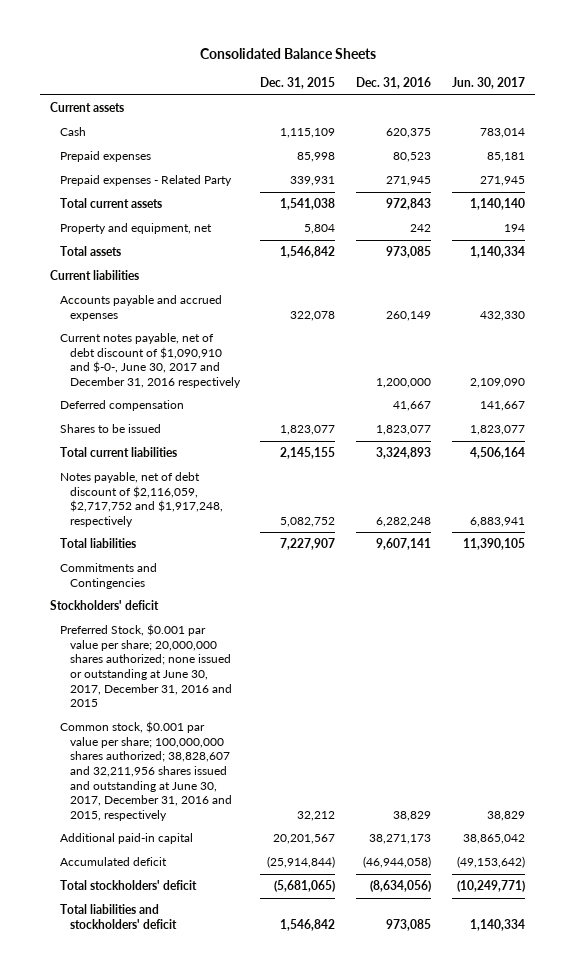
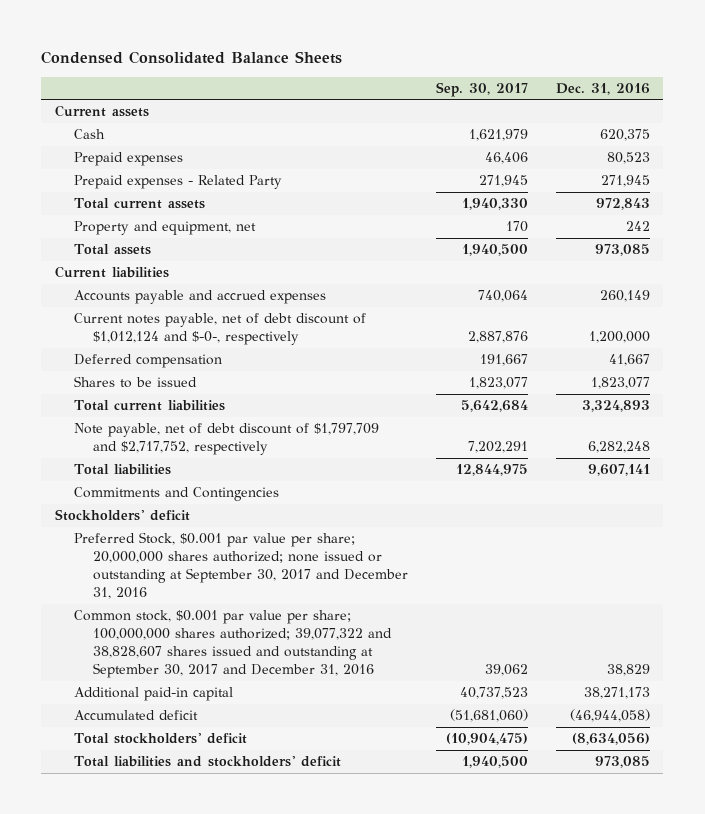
[199,47,376,59] Consolidated Balance Sheets -> [41,50,343,64] Condensed Consolidated Balance Sheets
[260,77,336,90] Dec. 31, 2015 -> none
[451,77,525,90] Jun. 30, 2017 -> none
none -> [435,81,528,97] Sep. 30, 2017
[59,333,241,389] Current notes payable, net of debt discount of $1,090,910 and $-0-, June 30, 2017 and December 31, 2016 respectively -> [74,313,367,346] Current notes payable, net of debt discount of $1,012,124 and $-0-, respectively
[59,472,223,528] Notes payable, net of debt discount of $2,116,059, $2,717,752 and $1,917,248, respectively -> [74,423,380,456] Note payable, net of debt discount of $1,797,709 and $2,717,752, respectively
[59,624,232,708] Preferred Stock, $0.001 par value per share; 20,000,000 shares authorized; none issued or outstanding at June 30, 2017, December 31, 2016 and 2015 -> [74,532,409,600] Preferred Stock, $0.001 par value per share; 20,000,000 shares authorized; none issued or outstanding at September 30, 2017 and December 31, 2016
[59,721,232,821] Common stock, $0.001 par value per share; 100,000,000 shares authorized; 38,828,607 and 32,211,956 shares issued and outstanding at June 30, 2017, December 31, 2016 and 2015, respectively -> [74,610,393,679] Common stock, $0.001 par value per share; 100,000,000 shares authorized; 39,077,322 and 38,828,607 shares issued and outstanding at September 30, 2017 and December 31, 2016

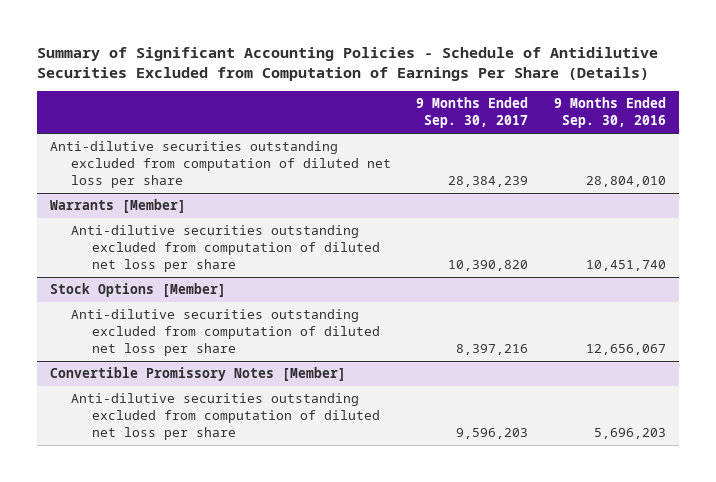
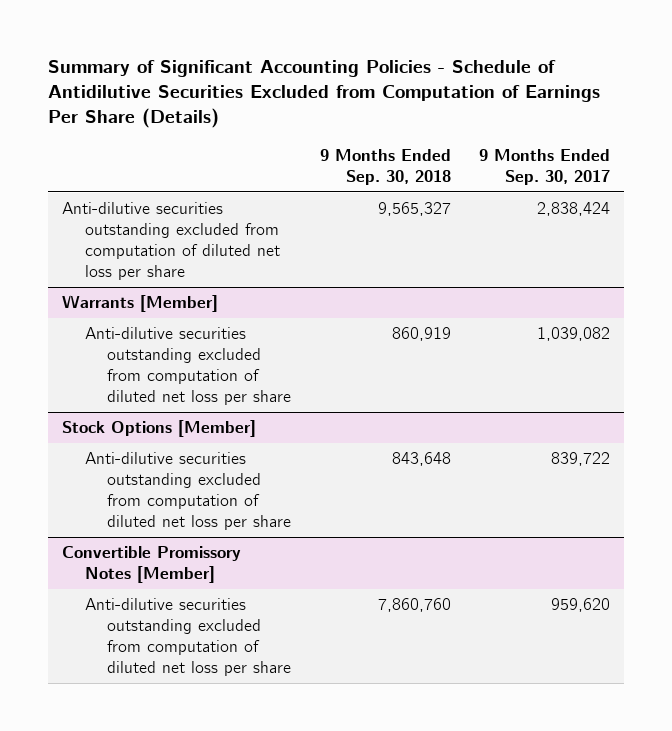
[553,97,666,129] 9 Months Ended Sep. 30, 2016 -> none
none -> [319,148,451,185] 9 Months Ended Sep. 30, 2018
[448,176,529,188] 28,384,239 -> [536,202,610,217] 2,838,424
[448,260,529,272] 10,390,820 -> [536,327,610,342] 1,039,082
[456,344,529,356] 8,397,216 -> [550,452,610,467] 839,722
[456,428,529,440] 9,596,203 -> [550,598,610,613] 959,620

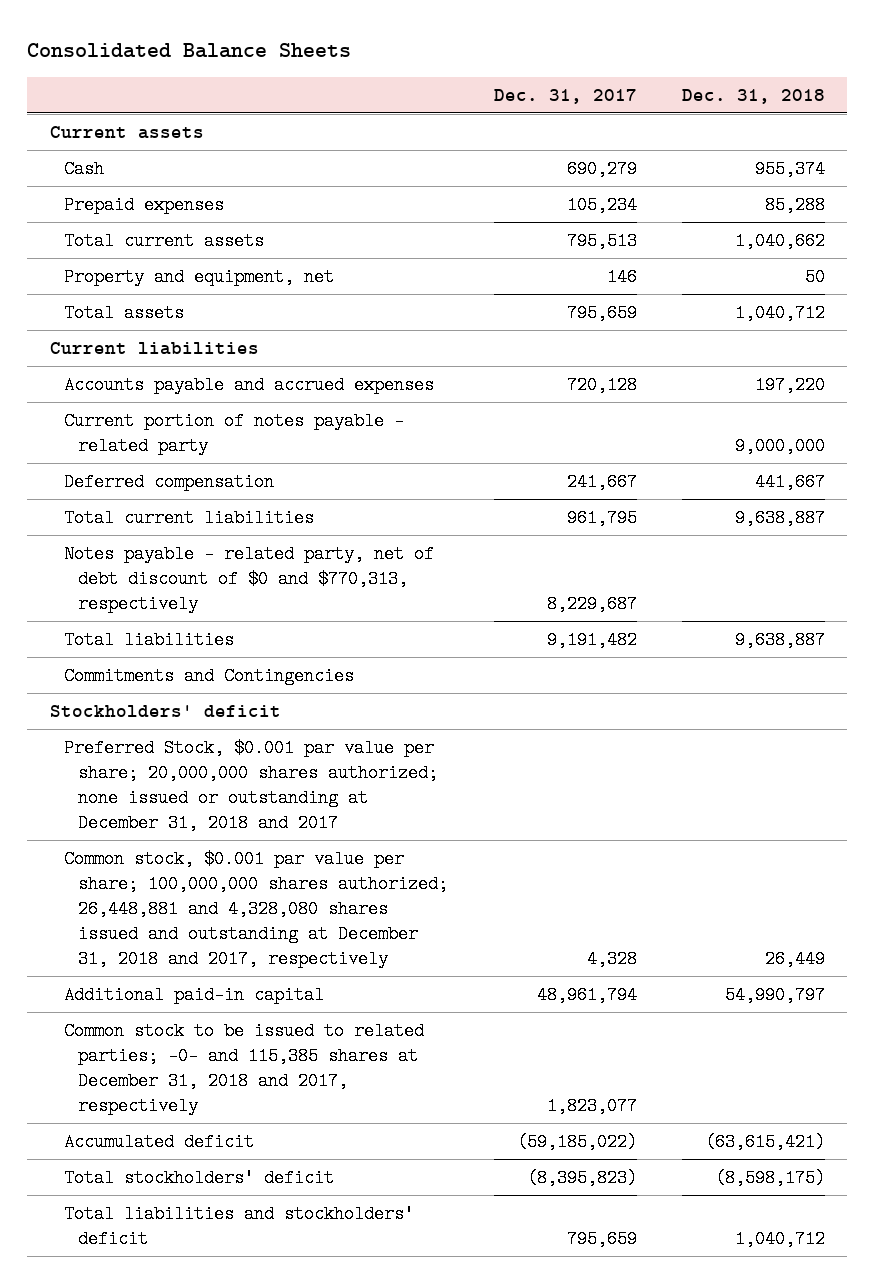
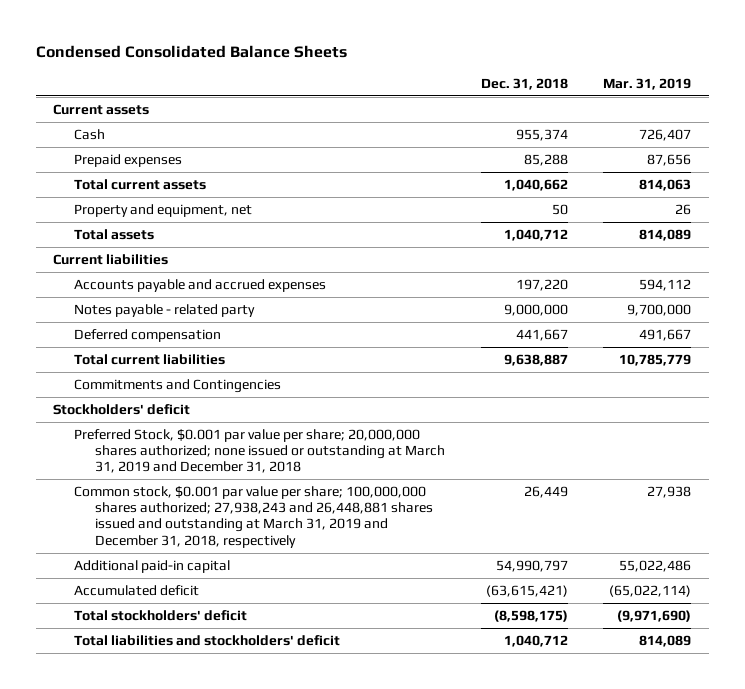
[26,43,351,59] Consolidated Balance Sheets -> [35,45,347,59] Condensed Consolidated Balance Sheets
[493,88,637,104] Dec. 31, 2017 -> none
none -> [603,77,692,90] Mar. 31, 2019
[63,411,404,455] Current portion of notes payable - related party -> [74,303,256,317] Notes payable - related party
[63,544,434,613] Notes payable - related party, net of debt discount of $0 and $770,313, respectively -> none
[63,630,234,649] Total liabilities -> none
[63,738,439,832] Preferred Stock, $0.001 par value per share; 20,000,000 shares authorized; none issued or outstanding at December 31, 2018 and 2017 -> [74,428,445,474] Preferred Stock, $0.001 par value per share; 20,000,000 shares authorized; none issued or outstanding at March 31, 2019 and December 31, 2018
[63,849,449,968] Common stock, $0.001 par value per share; 100,000,000 shares authorized; 26,448,881 and 4,328,080 shares issued and outstanding at December 31, 2018 and 2017, respectively -> [74,485,433,548] Common stock, $0.001 par value per share; 100,000,000 shares authorized; 27,938,243 and 26,448,881 shares issued and outstanding at March 31, 2019 and December 31, 2018, respectively
[63,1021,424,1115] Common stock to be issued to related parties; -0- and 115,385 shares at December 31, 2018 and 2017, respectively -> none

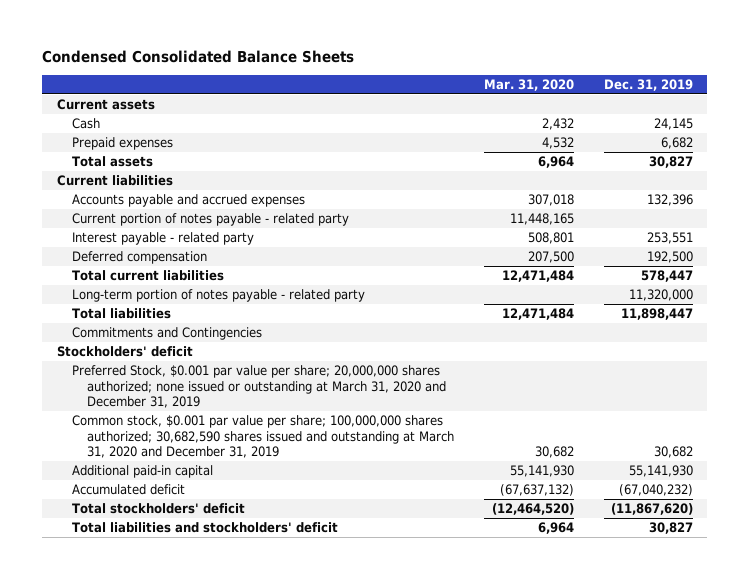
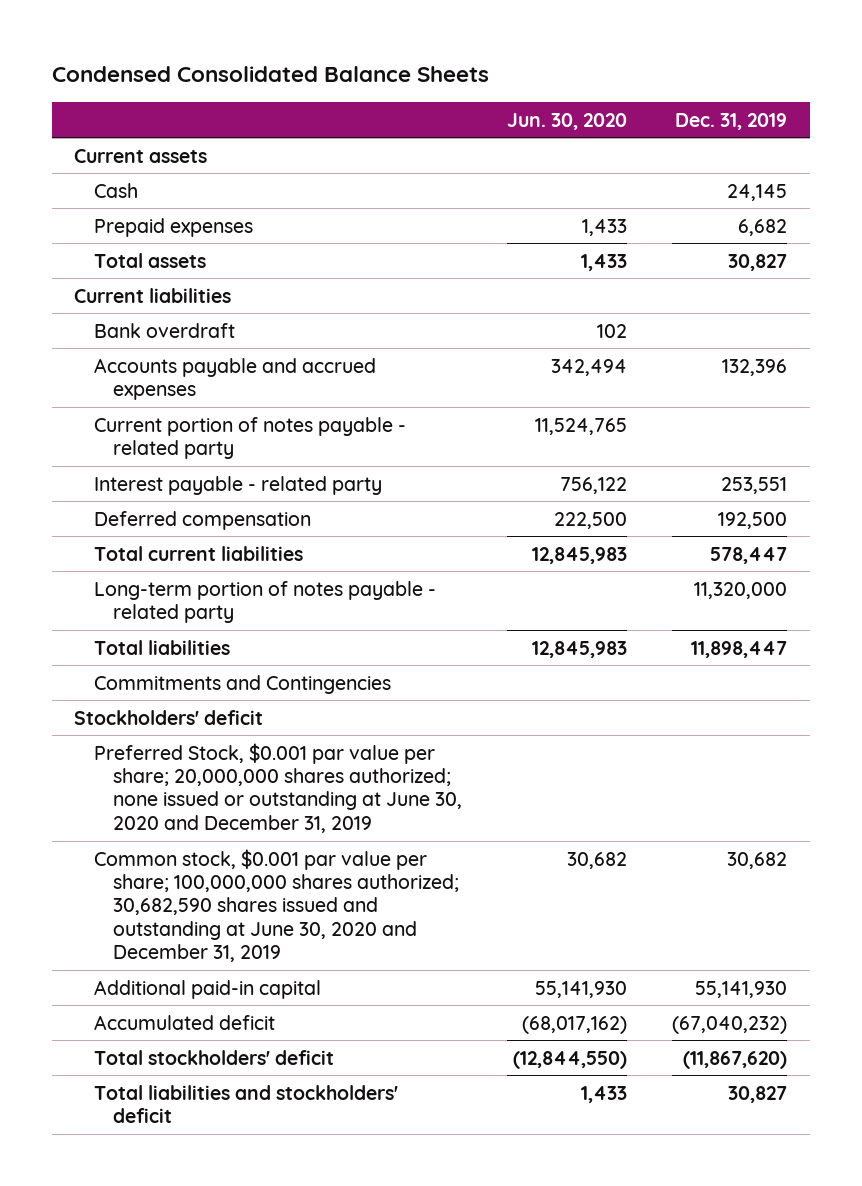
[483,78,574,91] Mar. 31, 2020 -> none
none -> [507,112,628,130] Jun. 30, 2020
none -> [93,322,235,338] Bank overdraft
[72,365,447,409] Preferred Stock, $0.001 par value per share; 20,000,000 shares authorized; none issued or outstanding at March 31, 2020 and December 31, 2019 -> [93,742,462,833] Preferred Stock, $0.001 par value per share; 20,000,000 shares authorized; none issued or outstanding at June 30, 2020 and December 31, 2019
[72,415,455,459] Common stock, $0.001 par value per share; 100,000,000 shares authorized; 30,682,590 shares issued and outstanding at March 31, 2020 and December 31, 2019 -> [93,848,459,963] Common stock, $0.001 par value per share; 100,000,000 shares authorized; 30,682,590 shares issued and outstanding at June 30, 2020 and December 31, 2019

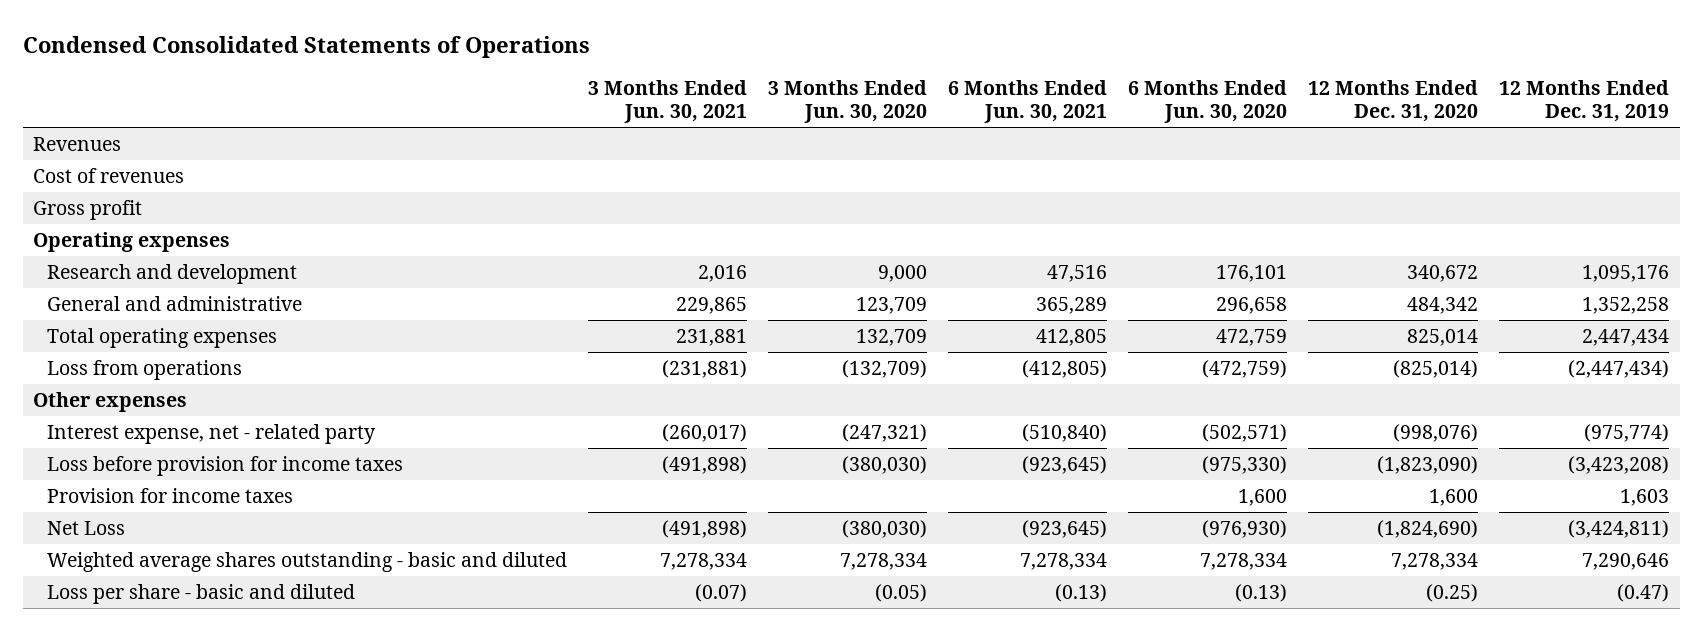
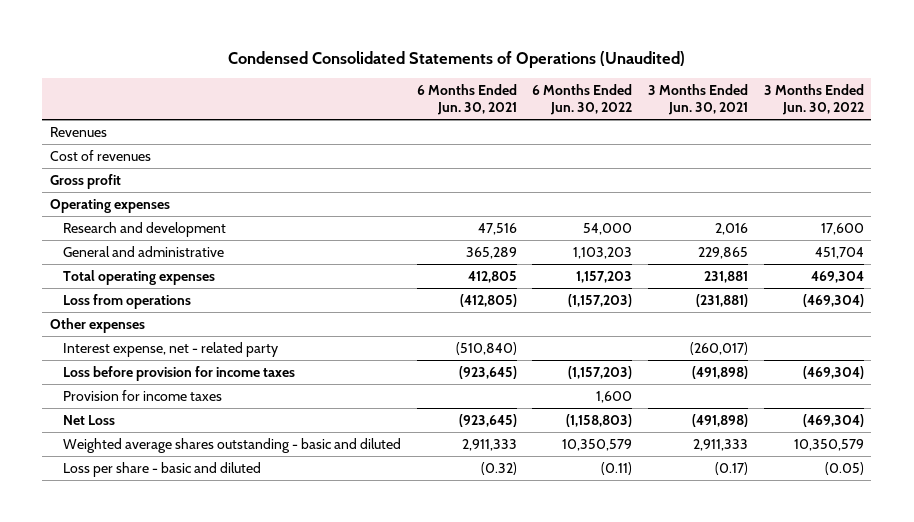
[22,35,590,58] Condensed Consolidated Statements of Operations -> [227,51,685,69] Condensed Consolidated Statements of Operations (Unaudited)
[768,80,928,124] 3 Months Ended Jun. 30, 2020 -> none
[1128,80,1288,124] 6 Months Ended Jun. 30, 2020 -> none
[1308,80,1479,123] 12 Months Ended Dec. 31, 2020 -> none
[1499,80,1670,123] 12 Months Ended Dec. 31, 2019 -> none
none -> [532,84,633,116] 6 Months Ended Jun. 30, 2022
none -> [763,84,864,116] 3 Months Ended Jun. 30, 2022
[660,553,748,571] 7,278,334 -> [693,438,749,451] 2,911,333
[1020,553,1108,571] 7,278,334 -> [461,438,517,451] 2,911,333
[695,584,748,603] (0.07) -> [715,461,749,475] (0.17)
[1055,584,1108,603] (0.13) -> [480,461,517,475] (0.32)

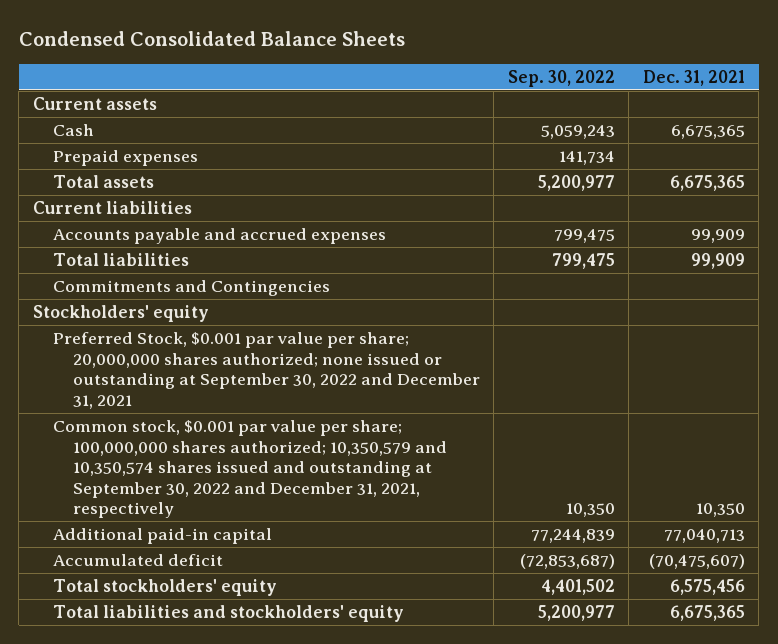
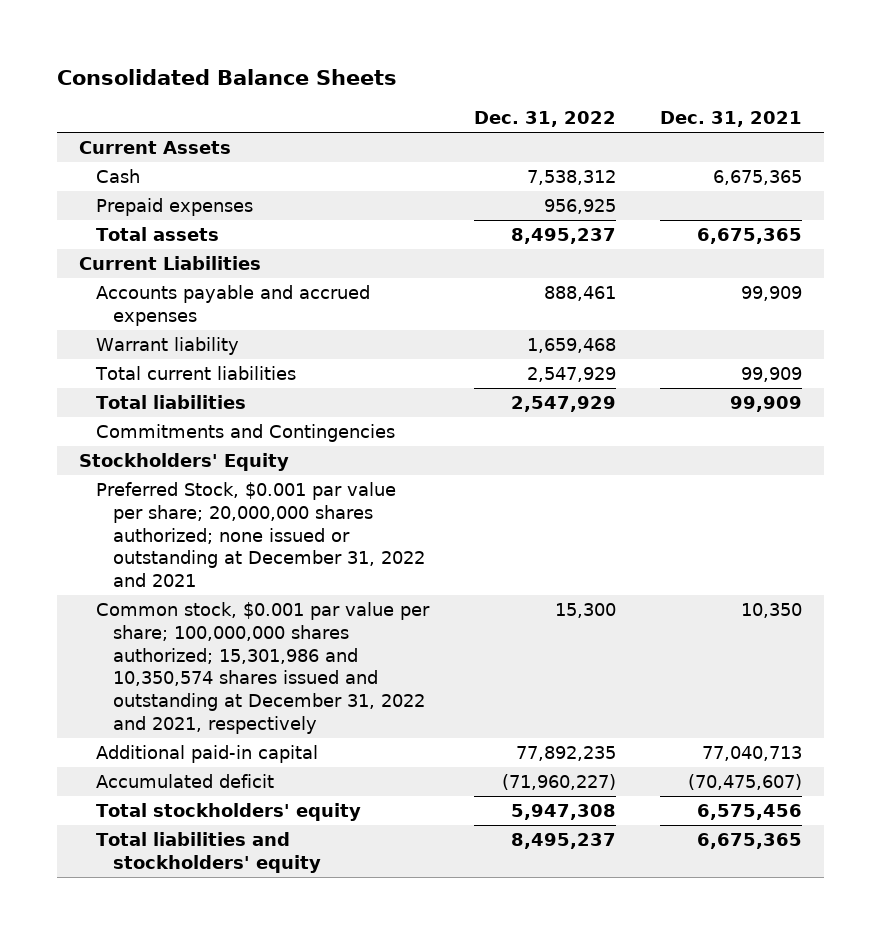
[18,31,405,47] Condensed Consolidated Balance Sheets -> [57,69,398,86] Consolidated Balance Sheets
[507,69,615,87] Sep. 30, 2022 -> none
none -> [473,111,616,128] Dec. 31, 2022
[32,97,157,111] Current assets -> [79,141,232,155] Current Assets
[32,201,192,215] Current liabilities -> [79,256,262,271] Current Liabilities
none -> [96,337,240,356] Warrant liability
none -> [95,366,297,381] Total current liabilities
[32,305,209,323] Stockholders' equity -> [79,453,290,472] Stockholders' Equity
[52,332,480,409] Preferred Stock, $0.001 par value per share; 20,000,000 shares authorized; none issued or outstanding at September 30, 2022 and December 31, 2021 -> [96,482,426,587] Preferred Stock, $0.001 par value per share; 20,000,000 shares authorized; none issued or outstanding at December 31, 2022 and 2021
[52,420,447,518] Common stock, $0.001 par value per share; 100,000,000 shares authorized; 10,350,579 and 10,350,574 shares issued and outstanding at September 30, 2022 and December 31, 2021, respectively -> [96,602,431,734] Common stock, $0.001 par value per share; 100,000,000 shares authorized; 15,301,986 and 10,350,574 shares issued and outstanding at December 31, 2022 and 2021, respectively

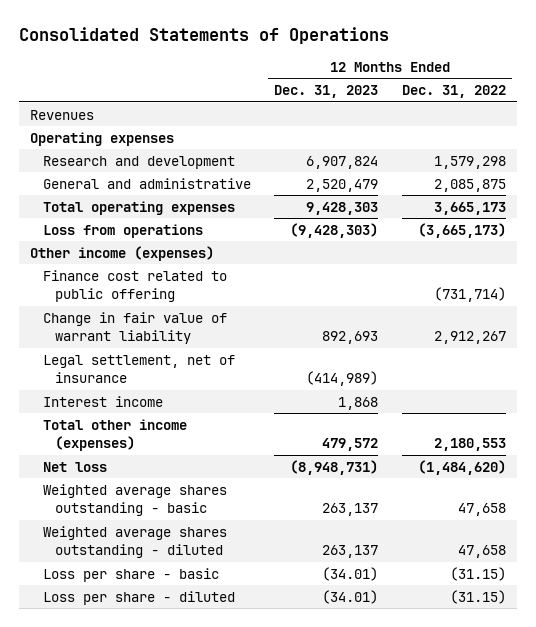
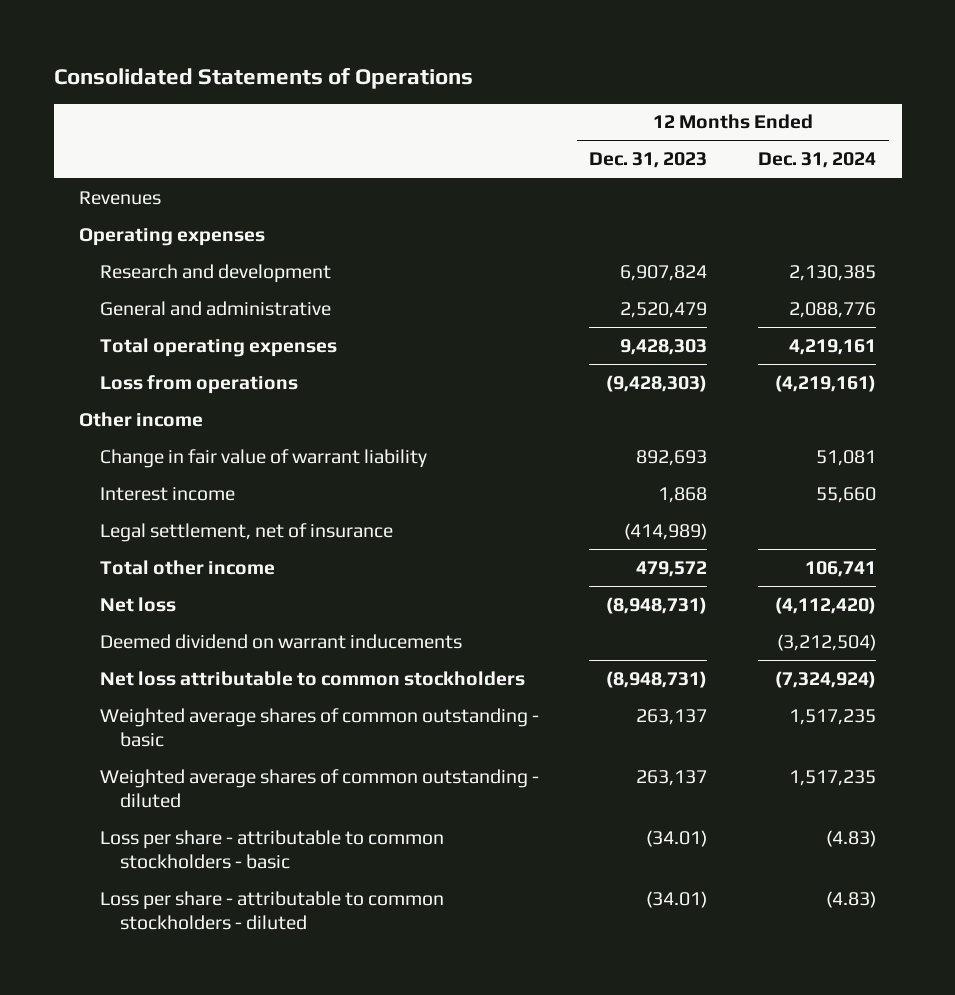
[401,85,506,99] Dec. 31, 2022 -> none
none -> [758,152,877,169] Dec. 31, 2024
[42,269,227,303] Finance cost related to public offering -> none
[30,245,215,261] Other income (expenses) -> [79,411,204,427] Other income
[42,354,235,384] Legal settlement, net of insurance -> [99,522,393,542] Legal settlement, net of insurance
[42,418,187,452] Total other income (expenses) -> [99,559,275,575] Total other income
none -> [99,633,462,649] Deemed dividend on warrant inducements
none -> [99,670,525,686] Net loss attributable to common stockholders
[42,483,227,517] Weighted average shares outstanding - basic -> [99,707,539,747] Weighted average shares of common outstanding - basic
[42,525,227,559] Weighted average shares outstanding - diluted -> [99,768,539,808] Weighted average shares of common outstanding - diluted
[42,567,219,582] Loss per share - basic -> [99,829,444,869] Loss per share - attributable to common stockholders - basic
[42,590,235,605] Loss per share - diluted -> [99,890,444,930] Loss per share - attributable to common stockholders - diluted

